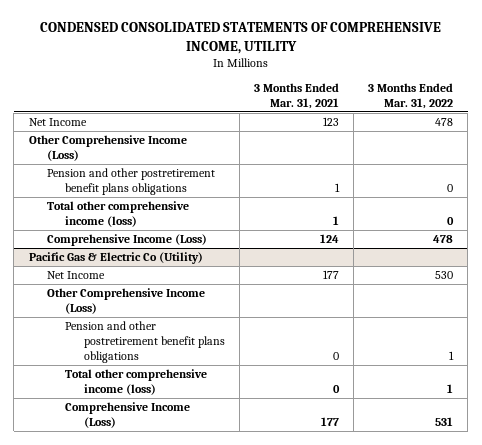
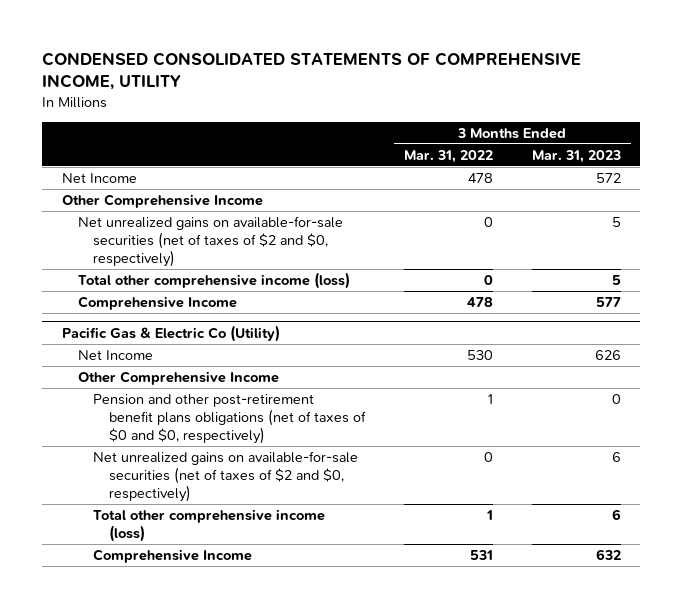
[254,82,340,109] 3 Months Ended Mar. 31, 2021 -> none
none -> [531,149,621,163] Mar. 31, 2023
[46,168,215,196] Pension and other postretirement benefit plans obligations -> none
[28,135,187,162] Other Comprehensive Income (Loss) -> [61,193,263,208] Other Comprehensive Income
none -> [77,215,343,267] Net unrealized gains on available-for-sale securities (net of taxes of $2 and $0, respectively)
[46,234,207,247] Comprehensive Income (Loss) -> [77,295,237,310] Comprehensive Income
[46,288,205,315] Other Comprehensive Income (Loss) -> [77,370,279,385] Other Comprehensive Income
[65,321,225,363] Pension and other postretirement benefit plans obligations -> [93,393,367,444] Pension and other post-retirement benefit plans obligations (net of taxes of $0 and $0, respectively)
none -> [93,450,359,502] Net unrealized gains on available-for-sale securities (net of taxes of $2 and $0, respectively)
[65,402,191,429] Comprehensive Income (Loss) -> [93,548,253,563] Comprehensive Income

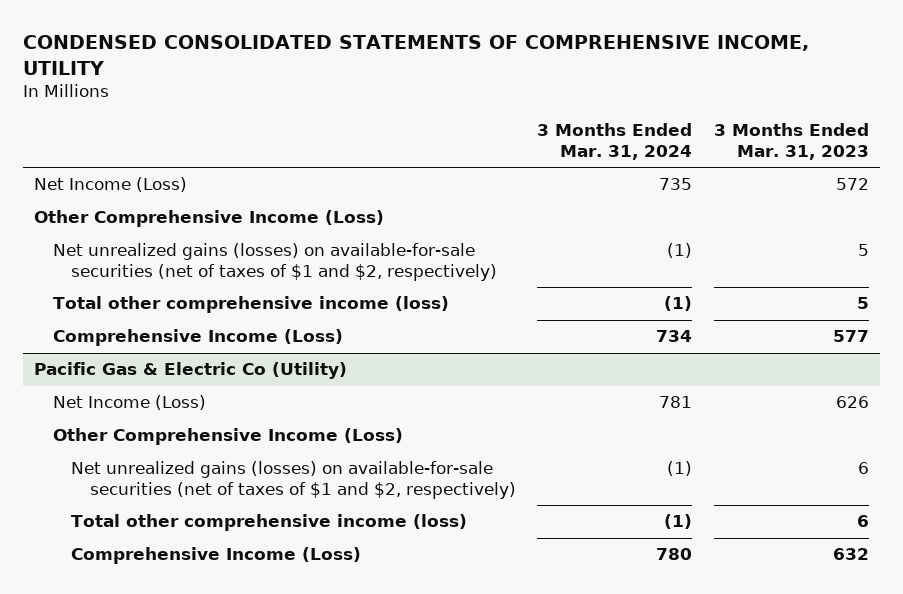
[404,149,494,163] Mar. 31, 2022 -> none
none -> [537,123,693,160] 3 Months Ended Mar. 31, 2024
[61,172,137,183] Net Income -> [34,177,188,193] Net Income (Loss)
[61,193,263,208] Other Comprehensive Income -> [34,210,385,228] Other Comprehensive Income (Loss)
[77,215,343,267] Net unrealized gains on available-for-sale securities (net of taxes of $2 and $0, respectively) -> [52,243,498,281] Net unrealized gains (losses) on available-for-sale securities (net of taxes of $1 and $2, respectively)
[77,295,237,310] Comprehensive Income -> [52,329,343,347] Comprehensive Income (Loss)
[93,393,367,444] Pension and other post-retirement benefit plans obligations (net of taxes of $0 and $0, respectively) -> none
[77,349,153,360] Net Income -> [52,395,206,411] Net Income (Loss)
[77,370,279,385] Other Comprehensive Income -> [52,428,403,446] Other Comprehensive Income (Loss)
[93,450,359,502] Net unrealized gains on available-for-sale securities (net of taxes of $2 and $0, respectively) -> [71,461,516,499] Net unrealized gains (losses) on available-for-sale securities (net of taxes of $1 and $2, respectively)
[93,548,253,563] Comprehensive Income -> [71,547,362,565] Comprehensive Income (Loss)

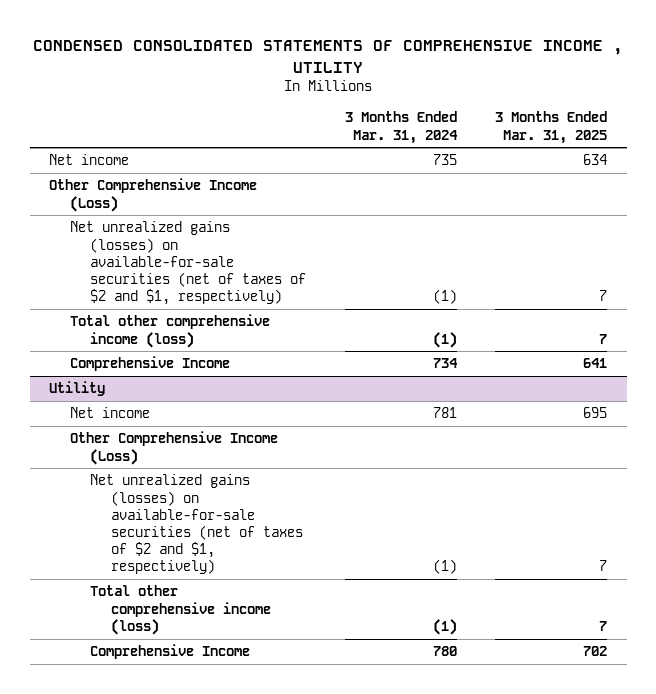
[23,35,810,75] CONDENSED CONSOLIDATED STATEMENTS OF COMPREHENSIVE INCOME, UTILITY -> [33,40,624,73] CONDENSED CONSOLIDATED STATEMENTS OF COMPREHENSIVE INCOME , UTILITY
[714,123,870,160] 3 Months Ended Mar. 31, 2023 -> none
none -> [495,111,608,144] 3 Months Ended Mar. 31, 2025
[34,177,188,193] Net Income (Loss) -> [48,154,129,166] Net income
[52,243,498,281] Net unrealized gains (losses) on available-for-sale securities (net of taxes of $1 and $2, respectively) -> [69,221,307,306] Net unrealized gains (losses) on available-for-sale securities (net of taxes of $2 and $1, respectively)
[52,329,343,347] Comprehensive Income (Loss) -> [69,356,230,372] Comprehensive Income
[34,362,348,380] Pacific Gas & Electric Co (Utility) -> [48,381,105,397] Utility
[52,395,206,411] Net Income (Loss) -> [69,407,150,419] Net income
[71,461,516,499] Net unrealized gains (losses) on available-for-sale securities (net of taxes of $1 and $2, respectively) -> [90,474,303,575] Net unrealized gains (losses) on available-for-sale securities (net of taxes of $2 and $1, respectively)
[71,547,362,565] Comprehensive Income (Loss) -> [90,644,251,660] Comprehensive Income

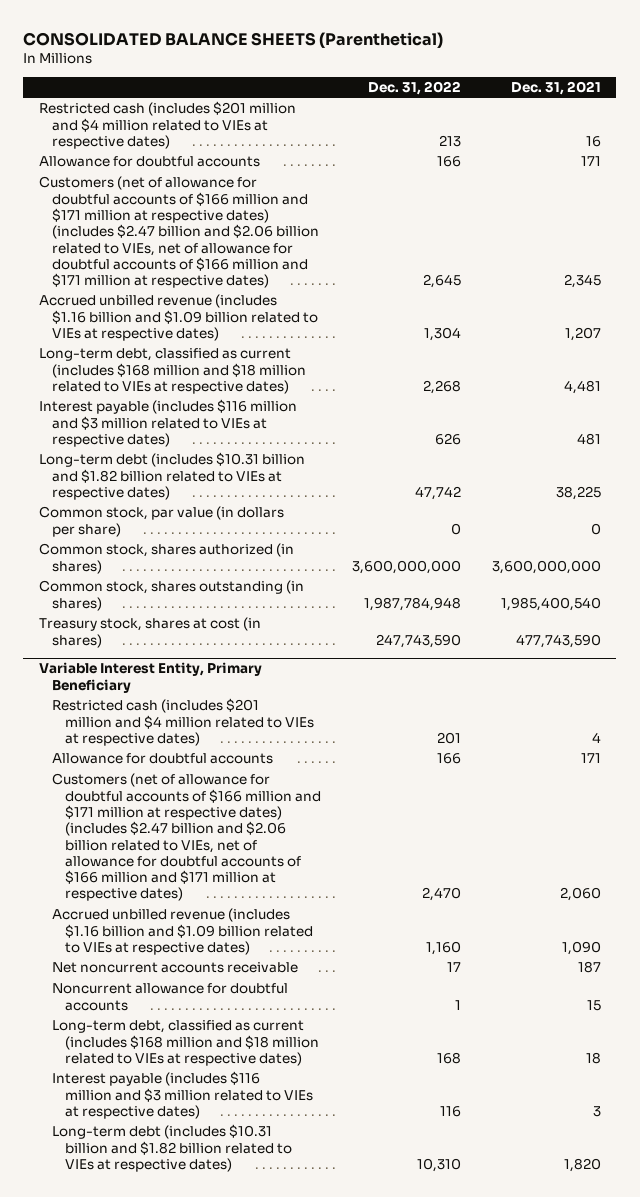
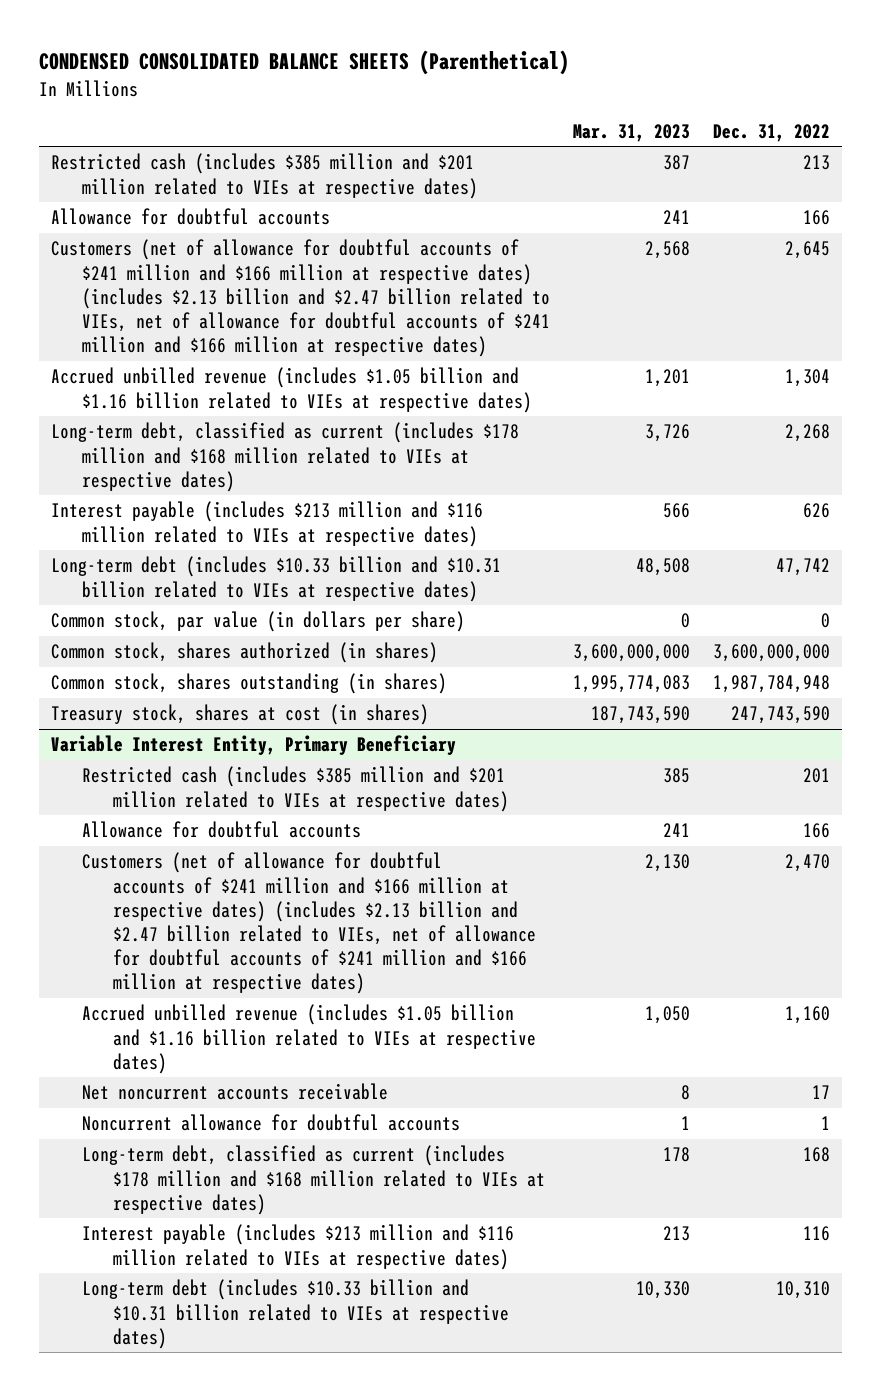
[23,31,444,48] CONSOLIDATED BALANCE SHEETS (Parenthetical) -> [39,50,570,76] CONDENSED CONSOLIDATED BALANCE SHEETS (Parenthetical)
[510,81,601,96] Dec. 31, 2021 -> none
none -> [572,123,690,142] Mar. 31, 2023
[38,101,296,149] Restricted cash (includes $201 million and $4 million related to VIEs at respective dates) -> [50,153,478,199] Restricted cash (includes $385 million and $201 million related to VIEs at respective dates)
[38,176,319,289] Customers (net of allowance for doubtful accounts of $166 million and $171 million at respective dates) (includes $2.47 billion and $2.06 billion related to VIEs, net of allowance for doubtful accounts of $166 million and $171 million at respective dates) -> [50,239,550,357] Customers (net of allowance for doubtful accounts of $241 million and $166 million at respective dates) (includes $2.13 billion and $2.47 billion related to VIEs, net of allowance for doubtful accounts of $241 million and $166 million at respective dates)
[38,294,318,341] Accrued unbilled revenue (includes $1.16 billion and $1.09 billion related to VIEs at respective dates) -> [50,367,532,413] Accrued unbilled revenue (includes $1.05 billion and $1.16 billion related to VIEs at respective dates)
[38,348,306,394] Long-term debt, classified as current (includes $168 million and $18 million related to VIEs at respective dates) -> [50,422,519,492] Long-term debt, classified as current (includes $178 million and $168 million related to VIEs at respective dates)
[38,399,297,447] Interest payable (includes $116 million and $3 million related to VIEs at respective dates) -> [50,501,483,547] Interest payable (includes $213 million and $116 million related to VIEs at respective dates)
[38,452,305,500] Long-term debt (includes $10.31 billion and $1.82 billion related to VIEs at respective dates) -> [50,556,501,602] Long-term debt (includes $10.33 billion and $10.31 billion related to VIEs at respective dates)
[51,698,314,746] Restricted cash (includes $201 million and $4 million related to VIEs at respective dates) -> [81,766,509,812] Restricted cash (includes $385 million and $201 million related to VIEs at respective dates)
[51,773,321,902] Customers (net of allowance for doubtful accounts of $166 million and $171 million at respective dates) (includes $2.47 billion and $2.06 billion related to VIEs, net of allowance for doubtful accounts of $166 million and $171 million at respective dates) -> [81,852,536,995] Customers (net of allowance for doubtful accounts of $241 million and $166 million at respective dates) (includes $2.13 billion and $2.47 billion related to VIEs, net of allowance for doubtful accounts of $241 million and $166 million at respective dates)
[51,908,313,955] Accrued unbilled revenue (includes $1.16 billion and $1.09 billion related to VIEs at respective dates) -> [81,1004,536,1074] Accrued unbilled revenue (includes $1.05 billion and $1.16 billion related to VIEs at respective dates)
[51,1020,319,1066] Long-term debt, classified as current (includes $168 million and $18 million related to VIEs at respective dates) -> [81,1145,545,1215] Long-term debt, classified as current (includes $178 million and $168 million related to VIEs at respective dates)
[51,1071,313,1119] Interest payable (includes $116 million and $3 million related to VIEs at respective dates) -> [81,1224,514,1270] Interest payable (includes $213 million and $116 million related to VIEs at respective dates)
[51,1124,292,1172] Long-term debt (includes $10.31 billion and $1.82 billion related to VIEs at respective dates) -> [81,1279,509,1349] Long-term debt (includes $10.33 billion and $10.31 billion related to VIEs at respective dates)

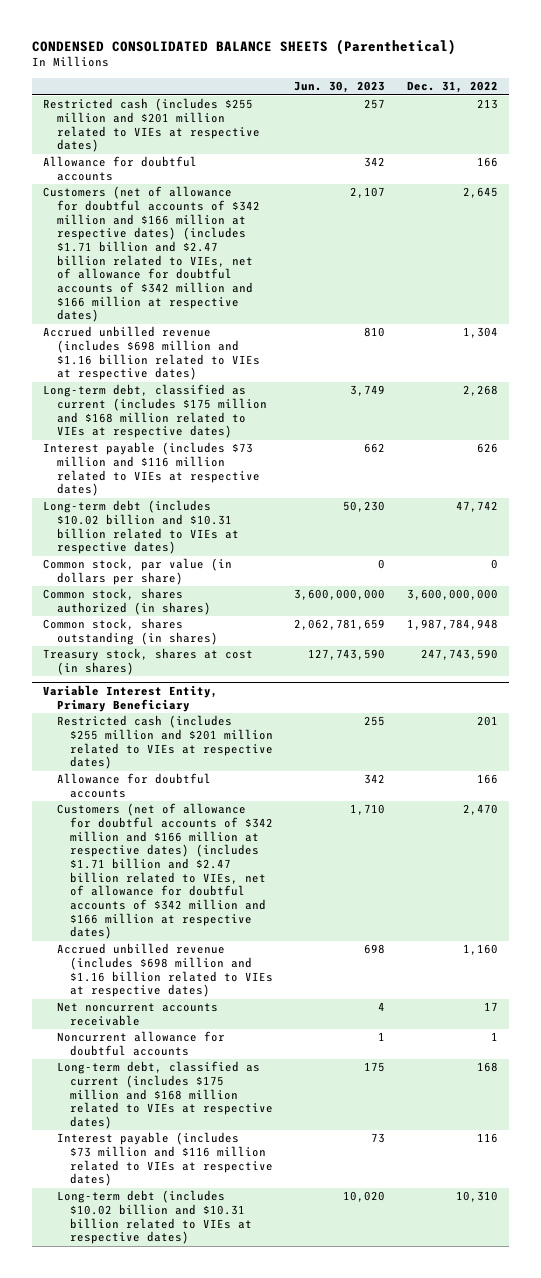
[572,123,690,142] Mar. 31, 2023 -> none
none -> [294,81,386,94] Jun. 30, 2023
[50,153,478,199] Restricted cash (includes $385 million and $201 million related to VIEs at respective dates) -> [43,98,260,153] Restricted cash (includes $255 million and $201 million related to VIEs at respective dates)
[50,239,550,357] Customers (net of allowance for doubtful accounts of $241 million and $166 million at respective dates) (includes $2.13 billion and $2.47 billion related to VIEs, net of allowance for doubtful accounts of $241 million and $166 million at respective dates) -> [43,186,260,323] Customers (net of allowance for doubtful accounts of $342 million and $166 million at respective dates) (includes $1.71 billion and $2.47 billion related to VIEs, net of allowance for doubtful accounts of $342 million and $166 million at respective dates)
[50,367,532,413] Accrued unbilled revenue (includes $1.05 billion and $1.16 billion related to VIEs at respective dates) -> [43,326,260,381] Accrued unbilled revenue (includes $698 million and $1.16 billion related to VIEs at respective dates)
[50,422,519,492] Long-term debt, classified as current (includes $178 million and $168 million related to VIEs at respective dates) -> [43,384,267,439] Long-term debt, classified as current (includes $175 million and $168 million related to VIEs at respective dates)
[50,501,483,547] Interest payable (includes $213 million and $116 million related to VIEs at respective dates) -> [43,442,260,497] Interest payable (includes $73 million and $116 million related to VIEs at respective dates)
[50,556,501,602] Long-term debt (includes $10.33 billion and $10.31 billion related to VIEs at respective dates) -> [43,500,239,555] Long-term debt (includes $10.02 billion and $10.31 billion related to VIEs at respective dates)
[81,766,509,812] Restricted cash (includes $385 million and $201 million related to VIEs at respective dates) -> [56,715,274,770] Restricted cash (includes $255 million and $201 million related to VIEs at respective dates)
[81,852,536,995] Customers (net of allowance for doubtful accounts of $241 million and $166 million at respective dates) (includes $2.13 billion and $2.47 billion related to VIEs, net of allowance for doubtful accounts of $241 million and $166 million at respective dates) -> [56,803,274,940] Customers (net of allowance for doubtful accounts of $342 million and $166 million at respective dates) (includes $1.71 billion and $2.47 billion related to VIEs, net of allowance for doubtful accounts of $342 million and $166 million at respective dates)
[81,1004,536,1074] Accrued unbilled revenue (includes $1.05 billion and $1.16 billion related to VIEs at respective dates) -> [56,943,274,998] Accrued unbilled revenue (includes $698 million and $1.16 billion related to VIEs at respective dates)
[81,1145,545,1215] Long-term debt, classified as current (includes $178 million and $168 million related to VIEs at respective dates) -> [56,1061,274,1130] Long-term debt, classified as current (includes $175 million and $168 million related to VIEs at respective dates)
[81,1224,514,1270] Interest payable (includes $213 million and $116 million related to VIEs at respective dates) -> [56,1132,274,1187] Interest payable (includes $73 million and $116 million related to VIEs at respective dates)
[81,1279,509,1349] Long-term debt (includes $10.33 billion and $10.31 billion related to VIEs at respective dates) -> [56,1190,253,1245] Long-term debt (includes $10.02 billion and $10.31 billion related to VIEs at respective dates)

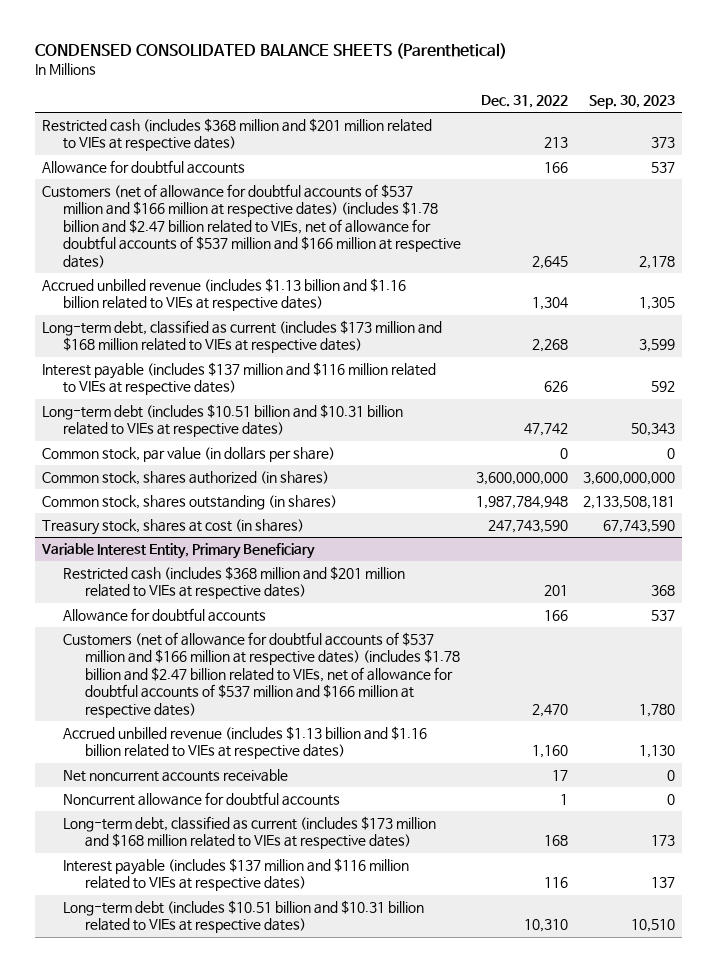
[294,81,386,94] Jun. 30, 2023 -> none
none -> [588,94,675,109] Sep. 30, 2023
[43,98,260,153] Restricted cash (includes $255 million and $201 million related to VIEs at respective dates) -> [42,118,433,152] Restricted cash (includes $368 million and $201 million related to VIEs at respective dates)
[43,186,260,323] Customers (net of allowance for doubtful accounts of $342 million and $166 million at respective dates) (includes $1.71 billion and $2.47 billion related to VIEs, net of allowance for doubtful accounts of $342 million and $166 million at respective dates) -> [42,184,462,268] Customers (net of allowance for doubtful accounts of $537 million and $166 million at respective dates) (includes $1.78 billion and $2.47 billion related to VIEs, net of allowance for doubtful accounts of $537 million and $166 million at respective dates)
[43,326,260,381] Accrued unbilled revenue (includes $698 million and $1.16 billion related to VIEs at respective dates) -> [42,278,407,312] Accrued unbilled revenue (includes $1.13 billion and $1.16 billion related to VIEs at respective dates)
[43,384,267,439] Long-term debt, classified as current (includes $175 million and $168 million related to VIEs at respective dates) -> [42,320,443,354] Long-term debt, classified as current (includes $173 million and $168 million related to VIEs at respective dates)
[43,442,260,497] Interest payable (includes $73 million and $116 million related to VIEs at respective dates) -> [42,362,437,396] Interest payable (includes $137 million and $116 million related to VIEs at respective dates)
[43,500,239,555] Long-term debt (includes $10.02 billion and $10.31 billion related to VIEs at respective dates) -> [42,404,404,438] Long-term debt (includes $10.51 billion and $10.31 billion related to VIEs at respective dates)
[56,715,274,770] Restricted cash (includes $255 million and $201 million related to VIEs at respective dates) -> [63,566,406,600] Restricted cash (includes $368 million and $201 million related to VIEs at respective dates)
[56,803,274,940] Customers (net of allowance for doubtful accounts of $342 million and $166 million at respective dates) (includes $1.71 billion and $2.47 billion related to VIEs, net of allowance for doubtful accounts of $342 million and $166 million at respective dates) -> [63,632,460,718] Customers (net of allowance for doubtful accounts of $537 million and $166 million at respective dates) (includes $1.78 billion and $2.47 billion related to VIEs, net of allowance for doubtful accounts of $537 million and $166 million at respective dates)
[56,943,274,998] Accrued unbilled revenue (includes $698 million and $1.16 billion related to VIEs at respective dates) -> [63,726,428,760] Accrued unbilled revenue (includes $1.13 billion and $1.16 billion related to VIEs at respective dates)
[56,1061,274,1130] Long-term debt, classified as current (includes $175 million and $168 million related to VIEs at respective dates) -> [63,816,437,850] Long-term debt, classified as current (includes $173 million and $168 million related to VIEs at respective dates)
[56,1132,274,1187] Interest payable (includes $73 million and $116 million related to VIEs at respective dates) -> [63,858,410,892] Interest payable (includes $137 million and $116 million related to VIEs at respective dates)
[56,1190,253,1245] Long-term debt (includes $10.02 billion and $10.31 billion related to VIEs at respective dates) -> [63,900,425,934] Long-term debt (includes $10.51 billion and $10.31 billion related to VIEs at respective dates)

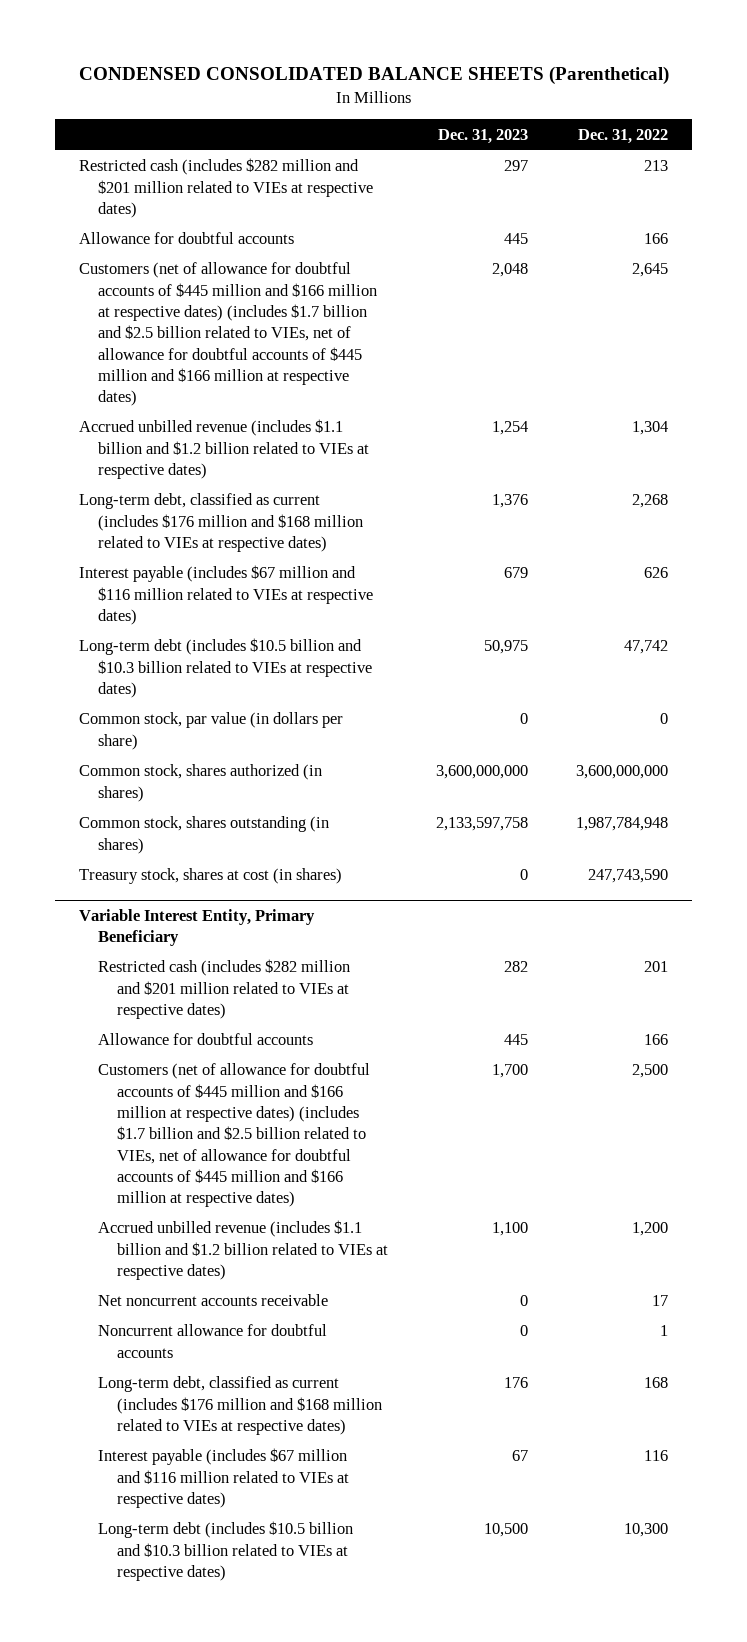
[588,94,675,109] Sep. 30, 2023 -> none
none -> [438,128,529,144] Dec. 31, 2023
[42,118,433,152] Restricted cash (includes $368 million and $201 million related to VIEs at respective dates) -> [78,158,374,219] Restricted cash (includes $282 million and $201 million related to VIEs at respective dates)
[42,184,462,268] Customers (net of allowance for doubtful accounts of $537 million and $166 million at respective dates) (includes $1.78 billion and $2.47 billion related to VIEs, net of allowance for doubtful accounts of $537 million and $166 million at respective dates) -> [78,262,378,407] Customers (net of allowance for doubtful accounts of $445 million and $166 million at respective dates) (includes $1.7 billion and $2.5 billion related to VIEs, net of allowance for doubtful accounts of $445 million and $166 million at respective dates)
[42,278,407,312] Accrued unbilled revenue (includes $1.13 billion and $1.16 billion related to VIEs at respective dates) -> [78,419,370,480] Accrued unbilled revenue (includes $1.1 billion and $1.2 billion related to VIEs at respective dates)
[42,320,443,354] Long-term debt, classified as current (includes $173 million and $168 million related to VIEs at respective dates) -> [78,493,364,553] Long-term debt, classified as current (includes $176 million and $168 million related to VIEs at respective dates)
[42,362,437,396] Interest payable (includes $137 million and $116 million related to VIEs at respective dates) -> [78,565,374,626] Interest payable (includes $67 million and $116 million related to VIEs at respective dates)
[42,404,404,438] Long-term debt (includes $10.51 billion and $10.31 billion related to VIEs at respective dates) -> [78,638,373,699] Long-term debt (includes $10.5 billion and $10.3 billion related to VIEs at respective dates)
[63,566,406,600] Restricted cash (includes $368 million and $201 million related to VIEs at respective dates) -> [98,959,351,1020] Restricted cash (includes $282 million and $201 million related to VIEs at respective dates)
[63,632,460,718] Customers (net of allowance for doubtful accounts of $537 million and $166 million at respective dates) (includes $1.78 billion and $2.47 billion related to VIEs, net of allowance for doubtful accounts of $537 million and $166 million at respective dates) -> [98,1063,371,1208] Customers (net of allowance for doubtful accounts of $445 million and $166 million at respective dates) (includes $1.7 billion and $2.5 billion related to VIEs, net of allowance for doubtful accounts of $445 million and $166 million at respective dates)
[532,703,569,717] 2,470 -> [632,1064,669,1079] 2,500
[63,726,428,760] Accrued unbilled revenue (includes $1.13 billion and $1.16 billion related to VIEs at respective dates) -> [98,1220,389,1281] Accrued unbilled revenue (includes $1.1 billion and $1.2 billion related to VIEs at respective dates)
[532,745,569,759] 1,160 -> [632,1222,669,1237] 1,200
[63,816,437,850] Long-term debt, classified as current (includes $173 million and $168 million related to VIEs at respective dates) -> [98,1376,383,1436] Long-term debt, classified as current (includes $176 million and $168 million related to VIEs at respective dates)
[63,858,410,892] Interest payable (includes $137 million and $116 million related to VIEs at respective dates) -> [98,1448,350,1509] Interest payable (includes $67 million and $116 million related to VIEs at respective dates)
[63,900,425,934] Long-term debt (includes $10.51 billion and $10.31 billion related to VIEs at respective dates) -> [98,1521,354,1582] Long-term debt (includes $10.5 billion and $10.3 billion related to VIEs at respective dates)
[524,919,569,933] 10,310 -> [624,1523,669,1538] 10,300

